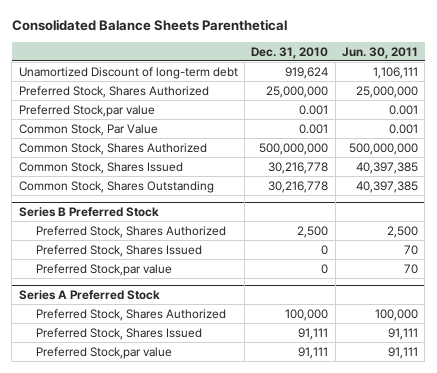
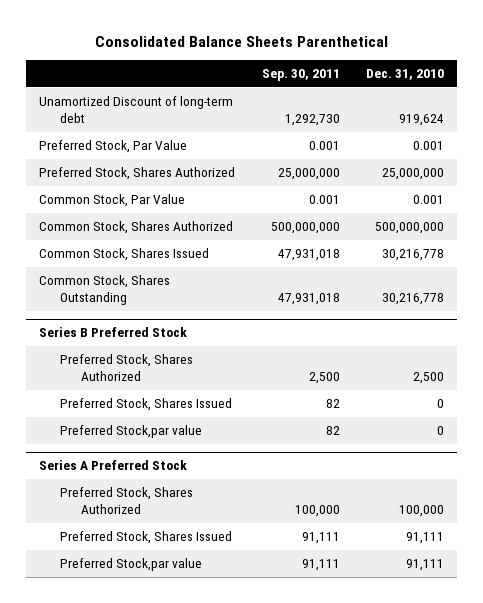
[342,46,419,59] Jun. 30, 2011 -> none
none -> [261,69,340,82] Sep. 30, 2011
none -> [39,140,188,154] Preferred Stock, Par Value
[18,104,155,117] Preferred Stock,par value -> none

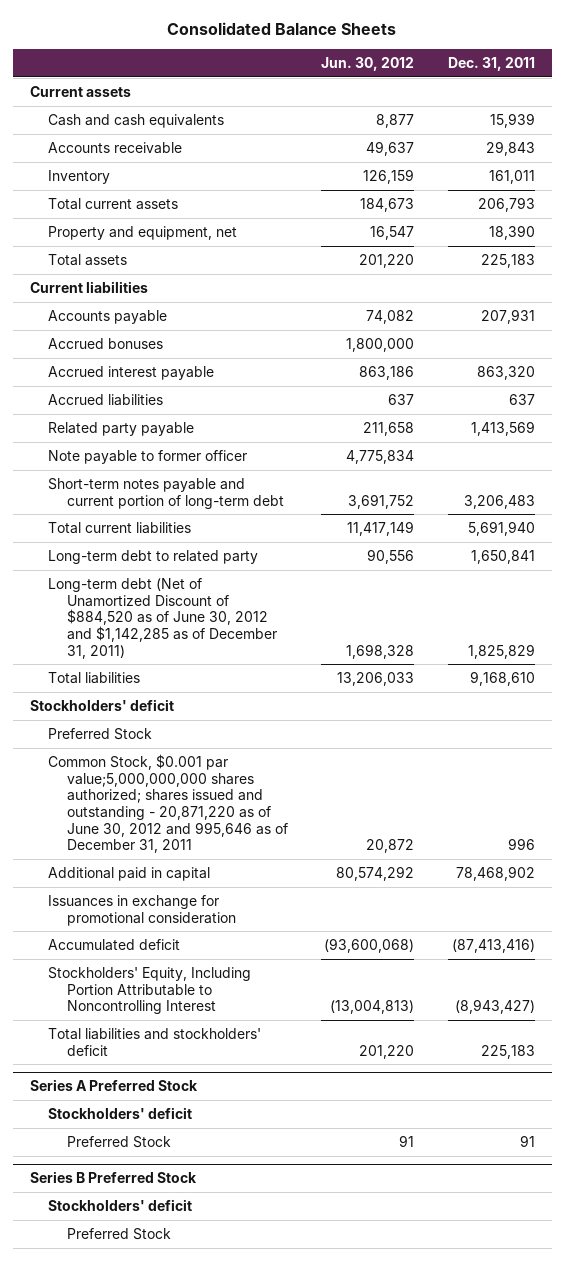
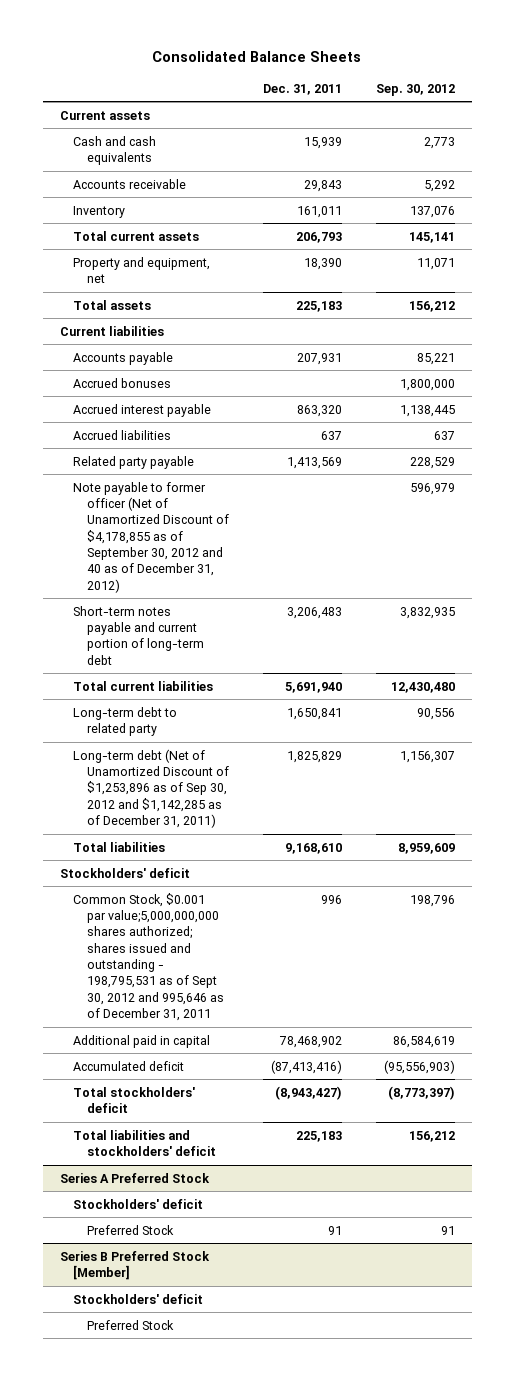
[321,57,415,72] Jun. 30, 2012 -> none
none -> [376,83,456,96] Sep. 30, 2012
[48,449,248,464] Note payable to former officer -> [73,481,229,593] Note payable to former officer (Net of Unamortized Discount of $4,178,855 as of September 30, 2012 and 40 as of December 31, 2012)
[48,577,277,659] Long-term debt (Net of Unamortized Discount of $884,520 as of June 30, 2012 and $1,142,285 as of December 31, 2011) -> [73,748,229,829] Long-term debt (Net of Unamortized Discount of $1,253,896 as of Sep 30, 2012 and $1,142,285 as of December 31, 2011)
[48,727,153,740] Preferred Stock -> none
[48,753,288,854] Common Stock, $0.001 par value;5,000,000,000 shares authorized; shares issued and outstanding - 20,871,220 as of June 30, 2012 and 995,646 as of December 31, 2011 -> [73,892,224,1022] Common Stock, $0.001 par value;5,000,000,000 shares authorized; shares issued and outstanding - 198,795,531 as of Sept 30, 2012 and 995,646 as of December 31, 2011
[48,894,236,926] Issuances in exchange for promotional consideration -> none
[48,966,252,1015] Stockholders' Equity, Including Portion Attributable to Noncontrolling Interest -> [73,1086,196,1113] Total stockholders' deficit
[30,1171,198,1184] Series B Preferred Stock -> [59,1250,210,1280] Series B Preferred Stock [Member]

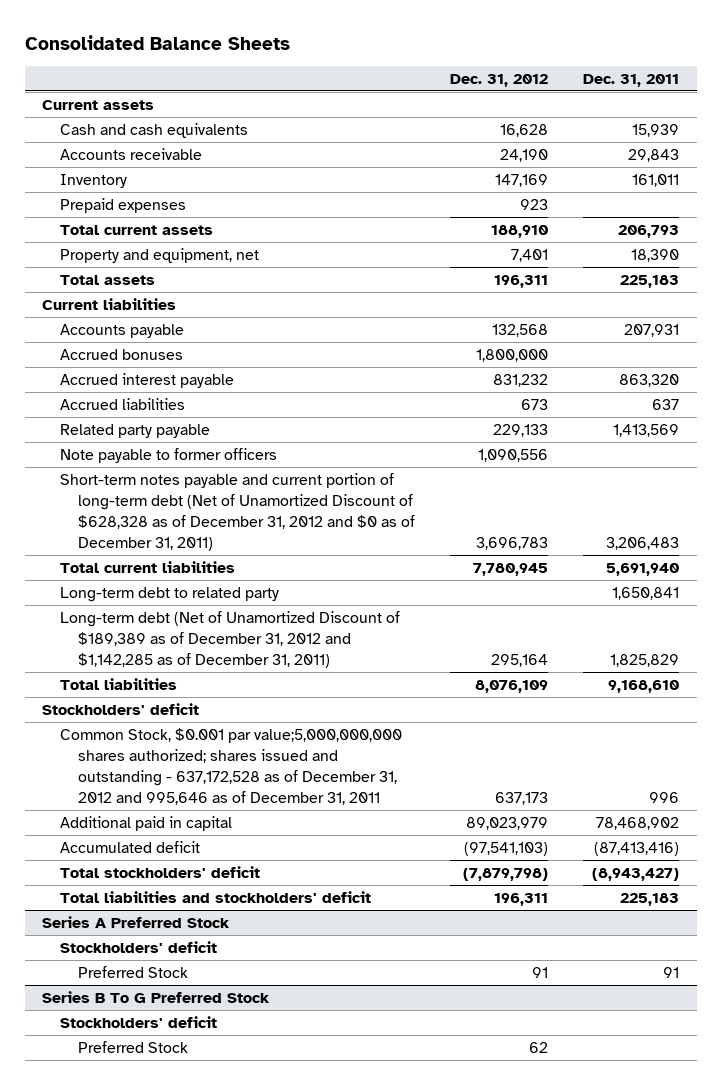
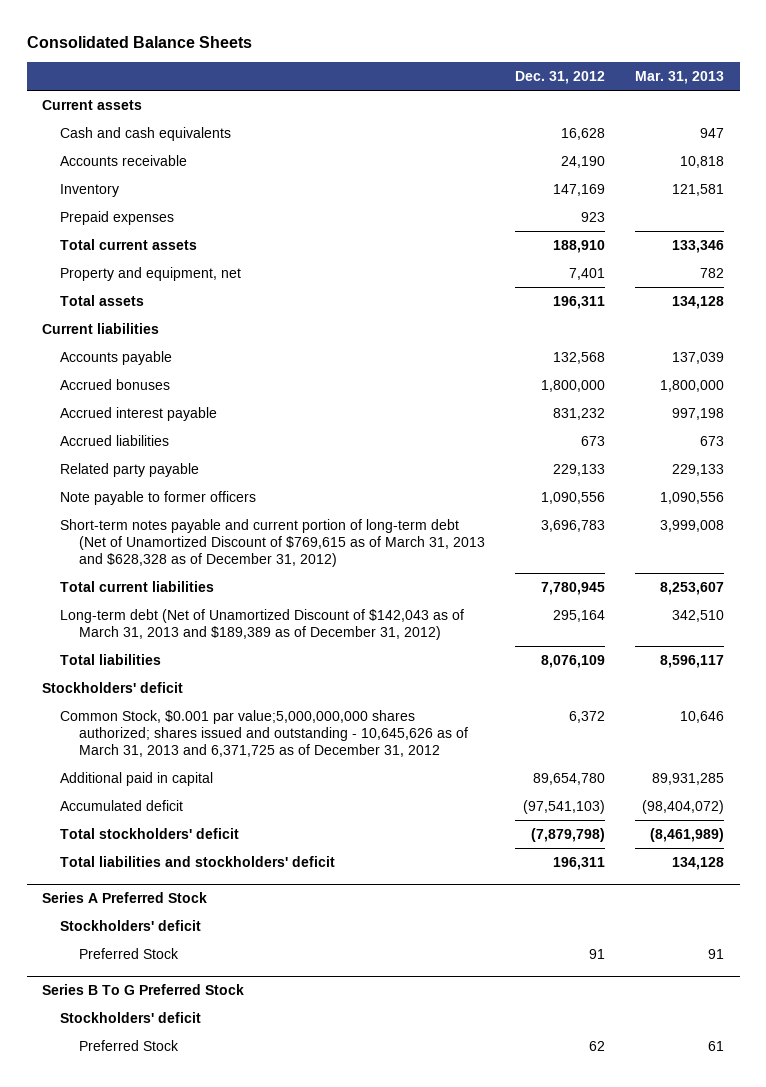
[583,73,680,87] Dec. 31, 2011 -> none
none -> [635,71,725,85] Mar. 31, 2013
[60,472,415,551] Short-term notes payable and current portion of long-term debt (Net of Unamortized Discount of $628,328 as of December 31, 2012 and $0 as of December 31, 2011) -> [60,518,485,567] Short-term notes payable and current portion of long-term debt (Net of Unamortized Discount of $769,615 as of March 31, 2013 and $628,328 as of December 31, 2012)
[60,586,280,602] Long-term debt to related party -> none
[60,610,401,668] Long-term debt (Net of Unamortized Discount of $189,389 as of December 31, 2012 and $1,142,285 as of December 31, 2011) -> [60,608,465,640] Long-term debt (Net of Unamortized Discount of $142,043 as of March 31, 2013 and $189,389 as of December 31, 2012)
[60,727,403,805] Common Stock, $0.001 par value;5,000,000,000 shares authorized; shares issued and outstanding - 637,172,528 as of December 31, 2012 and 995,646 as of December 31, 2011 -> [60,709,468,757] Common Stock, $0.001 par value;5,000,000,000 shares authorized; shares issued and outstanding - 10,645,626 as of March 31, 2013 and 6,371,725 as of December 31, 2012
[495,791,549,805] 637,173 -> [569,710,606,723] 6,372
[466,816,549,830] 89,023,979 -> [533,772,606,785] 89,654,780

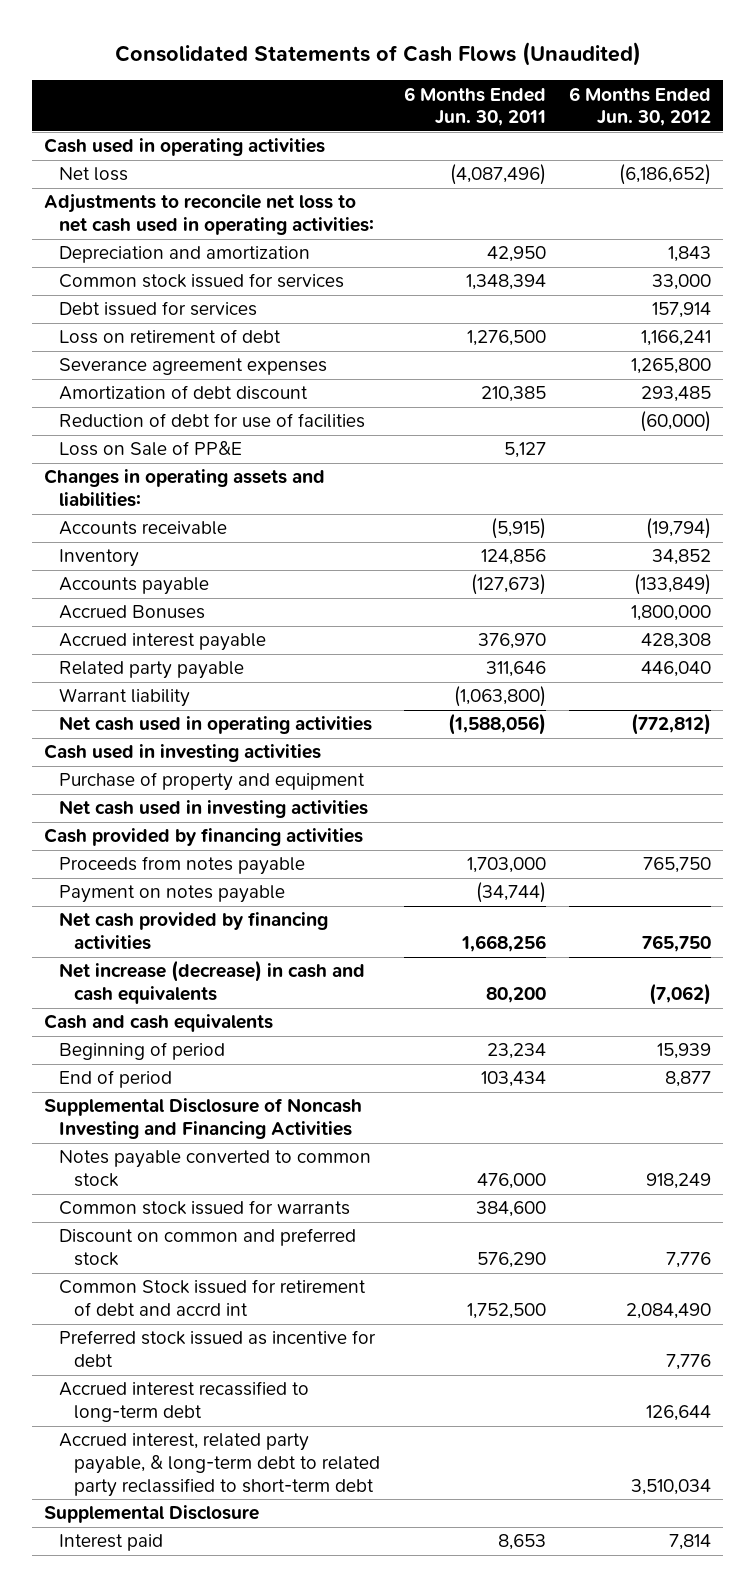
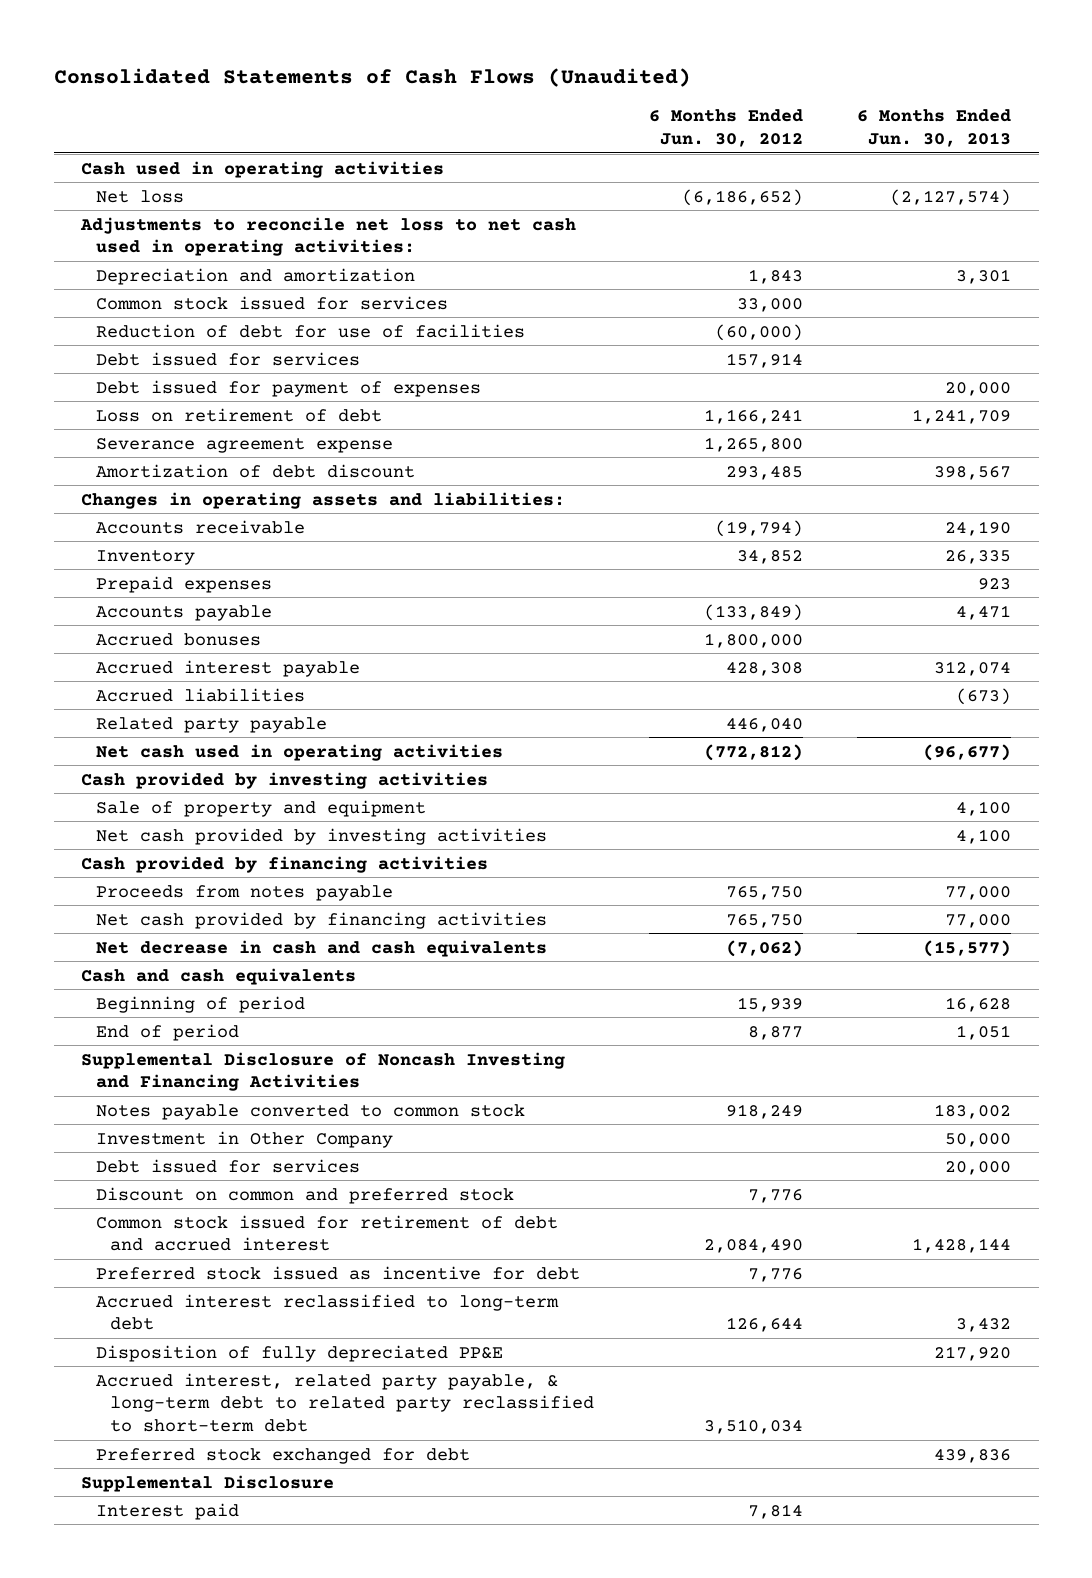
[403,86,546,127] 6 Months Ended Jun. 30, 2011 -> none
none -> [857,109,1012,147] 6 Months Ended Jun. 30, 2013
[59,413,366,429] Reduction of debt for use of facilities -> [95,323,525,338] Reduction of debt for use of facilities
none -> [95,379,481,397] Debt issued for payment of expenses
[59,358,328,376] Severance agreement expenses -> [95,437,393,453] Severance agreement expense
[59,441,243,457] Loss on Sale of PP&E -> none
none -> [95,575,272,593] Prepaid expenses
[59,605,206,620] Accrued Bonuses -> [95,632,261,646] Accrued bonuses
none -> [95,687,305,702] Accrued liabilities
[59,688,191,708] Warrant liability -> none
[44,744,322,763] Cash used in investing activities -> [81,771,489,789] Cash provided by investing activities
[59,772,366,792] Purchase of property and equipment -> [95,799,426,817] Sale of property and equipment
[59,800,369,819] Net cash used in investing activities -> [95,827,547,845] Net cash provided by investing activities
[59,885,286,904] Payment on notes payable -> none
[59,960,366,1004] Net increase (decrease) in cash and cash equivalents -> [95,939,547,957] Net decrease in cash and cash equivalents
[59,1200,351,1216] Common stock issued for warrants -> none
none -> [95,1130,393,1148] Investment in Other Company
none -> [95,1158,360,1173] Debt issued for services
[59,1279,367,1316] Common Stock issued for retirement of debt and accrd int -> [95,1214,558,1252] Common stock issued for retirement of debt and accrued interest
[59,1381,310,1422] Accrued interest recassified to long-term debt -> [95,1293,559,1331] Accrued interest reclassified to long-term debt
none -> [95,1344,503,1362] Disposition of fully depreciated PP&E
none -> [95,1447,470,1464] Preferred stock exchanged for debt

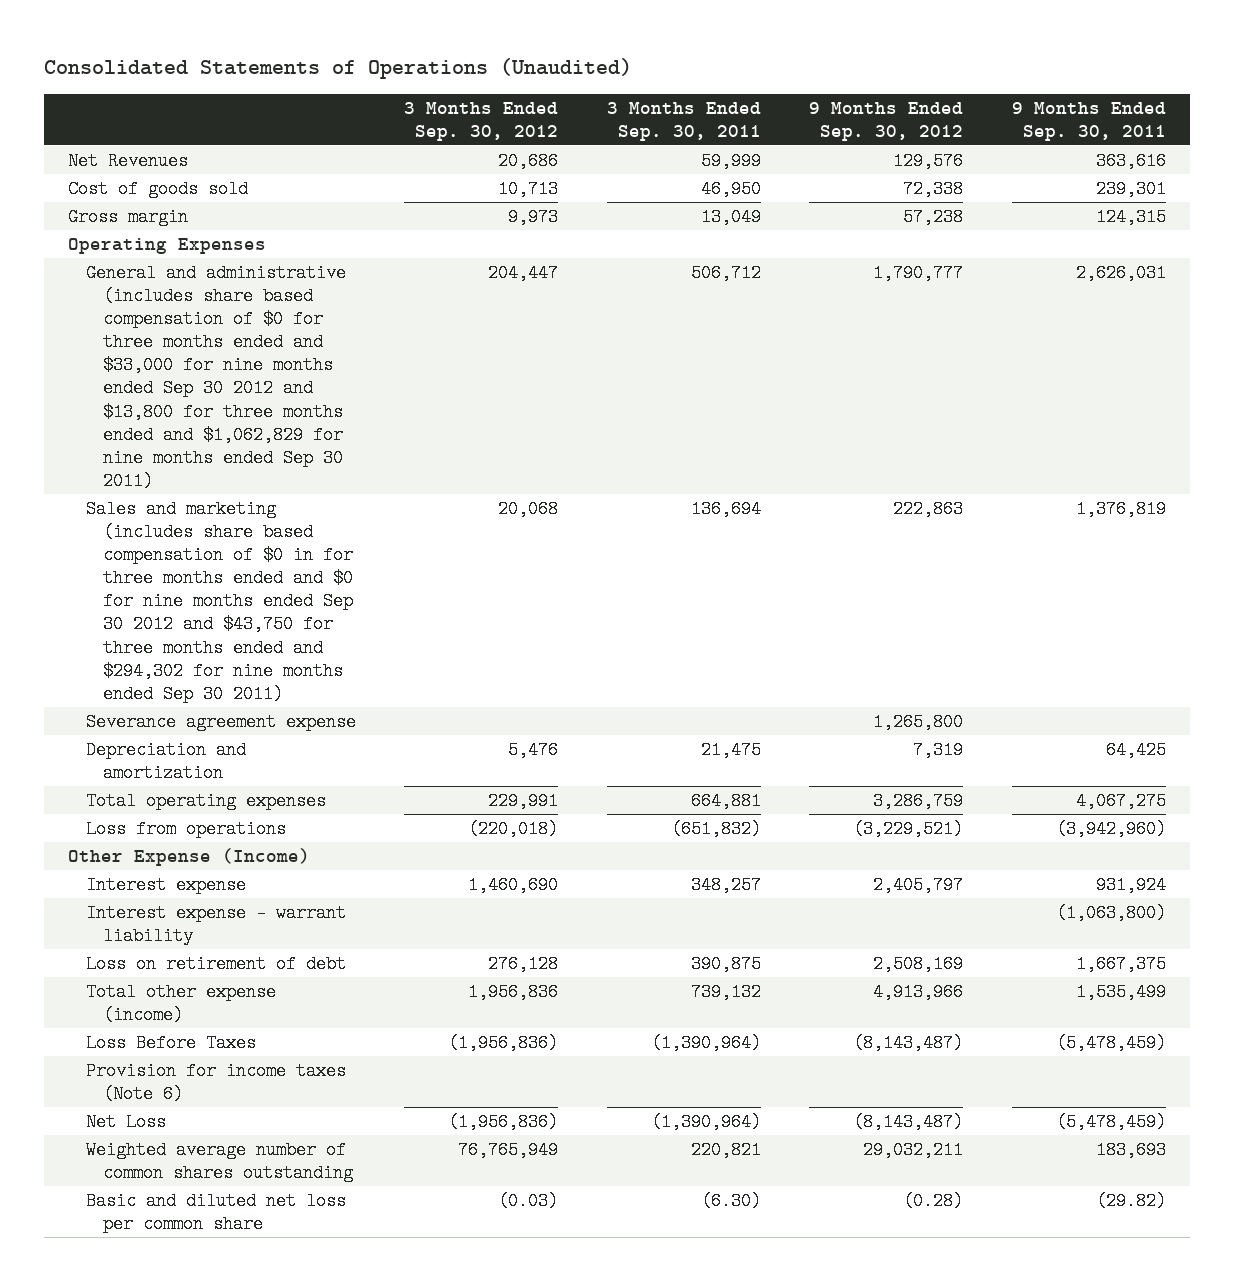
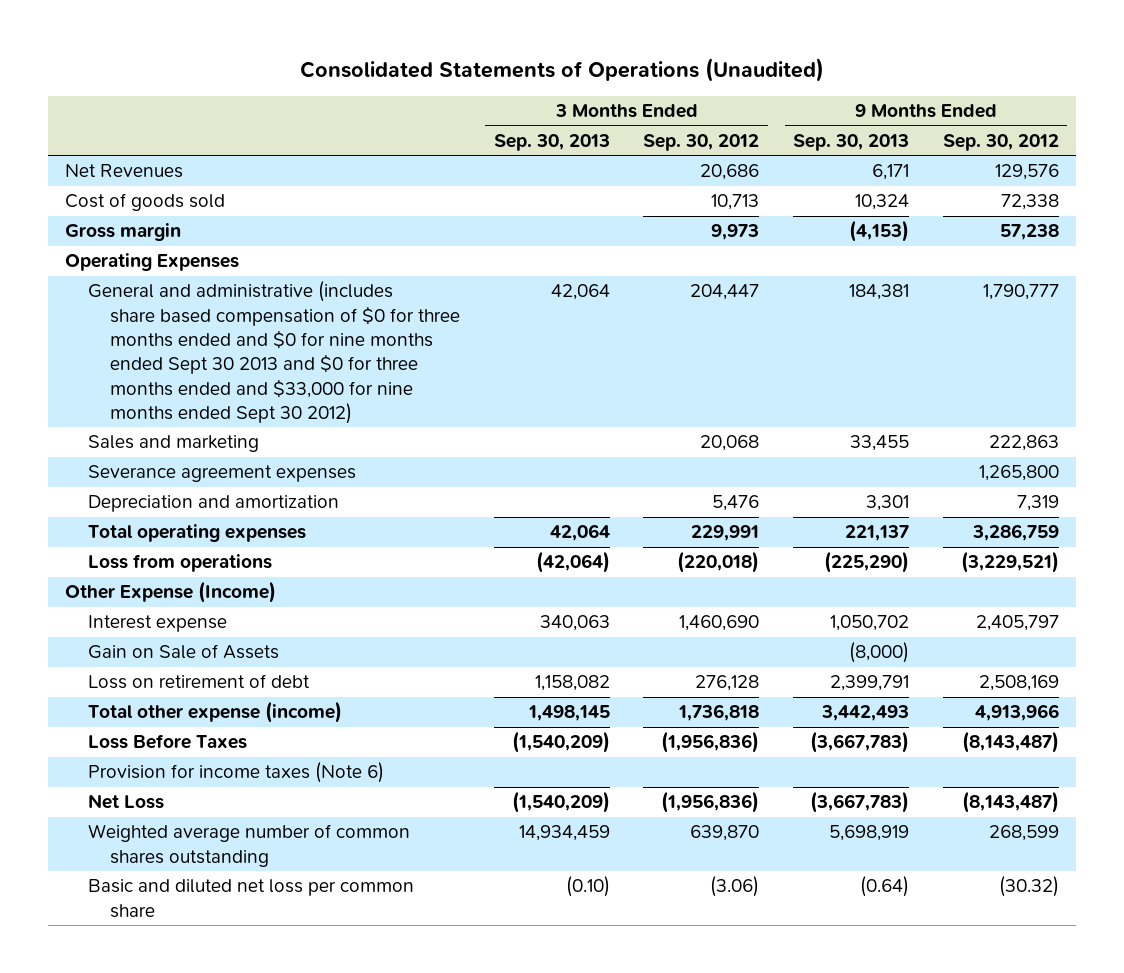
[606,101,761,141] 3 Months Ended Sep. 30, 2011 -> none
[1012,101,1167,141] 9 Months Ended Sep. 30, 2011 -> none
none -> [493,134,610,152] Sep. 30, 2013
none -> [793,134,910,152] Sep. 30, 2013
[85,263,346,490] General and administrative (includes share based compensation of $0 for three months ended and $33,000 for nine months ended Sep 30 2012 and $13,800 for three months ended and $1,062,829 for nine months ended Sep 30 2011) -> [87,281,461,424] General and administrative (includes share based compensation of $0 for three months ended and $0 for nine months ended Sept 30 2013 and $0 for three months ended and $33,000 for nine months ended Sept 30 2012)
[85,499,354,703] Sales and marketing (includes share based compensation of $0 in for three months ended and $0 for nine months ended Sep 30 2012 and $43,750 for three months ended and $294,302 for nine months ended Sep 30 2011) -> [87,435,259,453] Sales and marketing
[85,712,356,731] Severance agreement expense -> [87,465,356,483] Severance agreement expenses
[85,903,346,946] Interest expense - warrant liability -> none
none -> [87,644,279,660] Gain on Sale of Assets
[468,982,559,1001] 1,956,836 -> [678,704,760,722] 1,736,818
[458,1140,559,1159] 76,765,949 -> [690,825,760,842] 639,870
[863,1140,964,1159] 29,032,211 -> [988,825,1059,842] 268,599
[498,1191,559,1210] (0.03) -> [710,876,760,898] (3.06)
[903,1191,964,1210] (0.28) -> [998,876,1059,898] (30.32)

